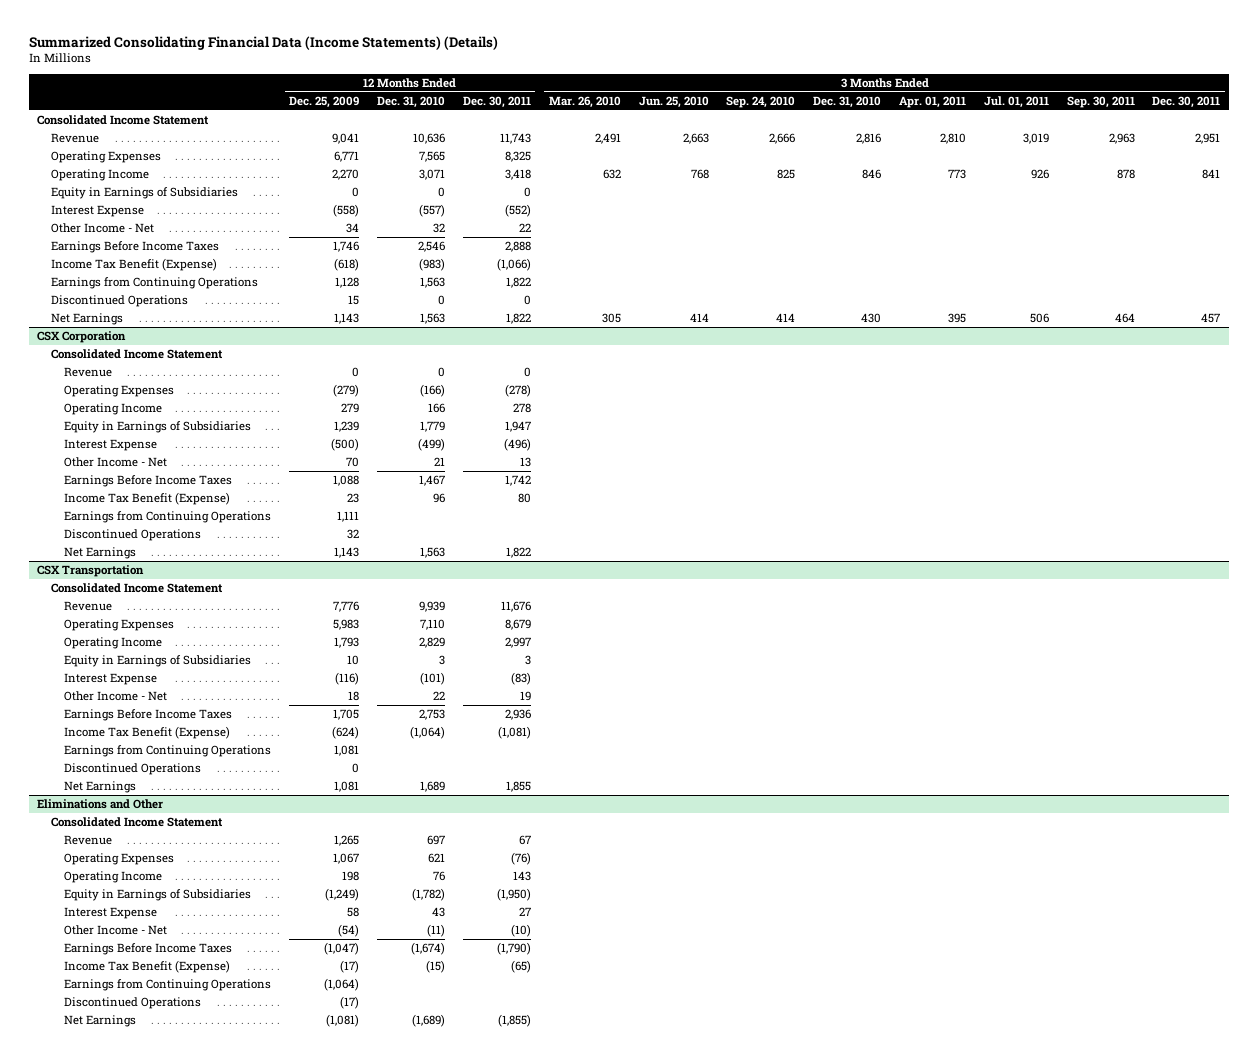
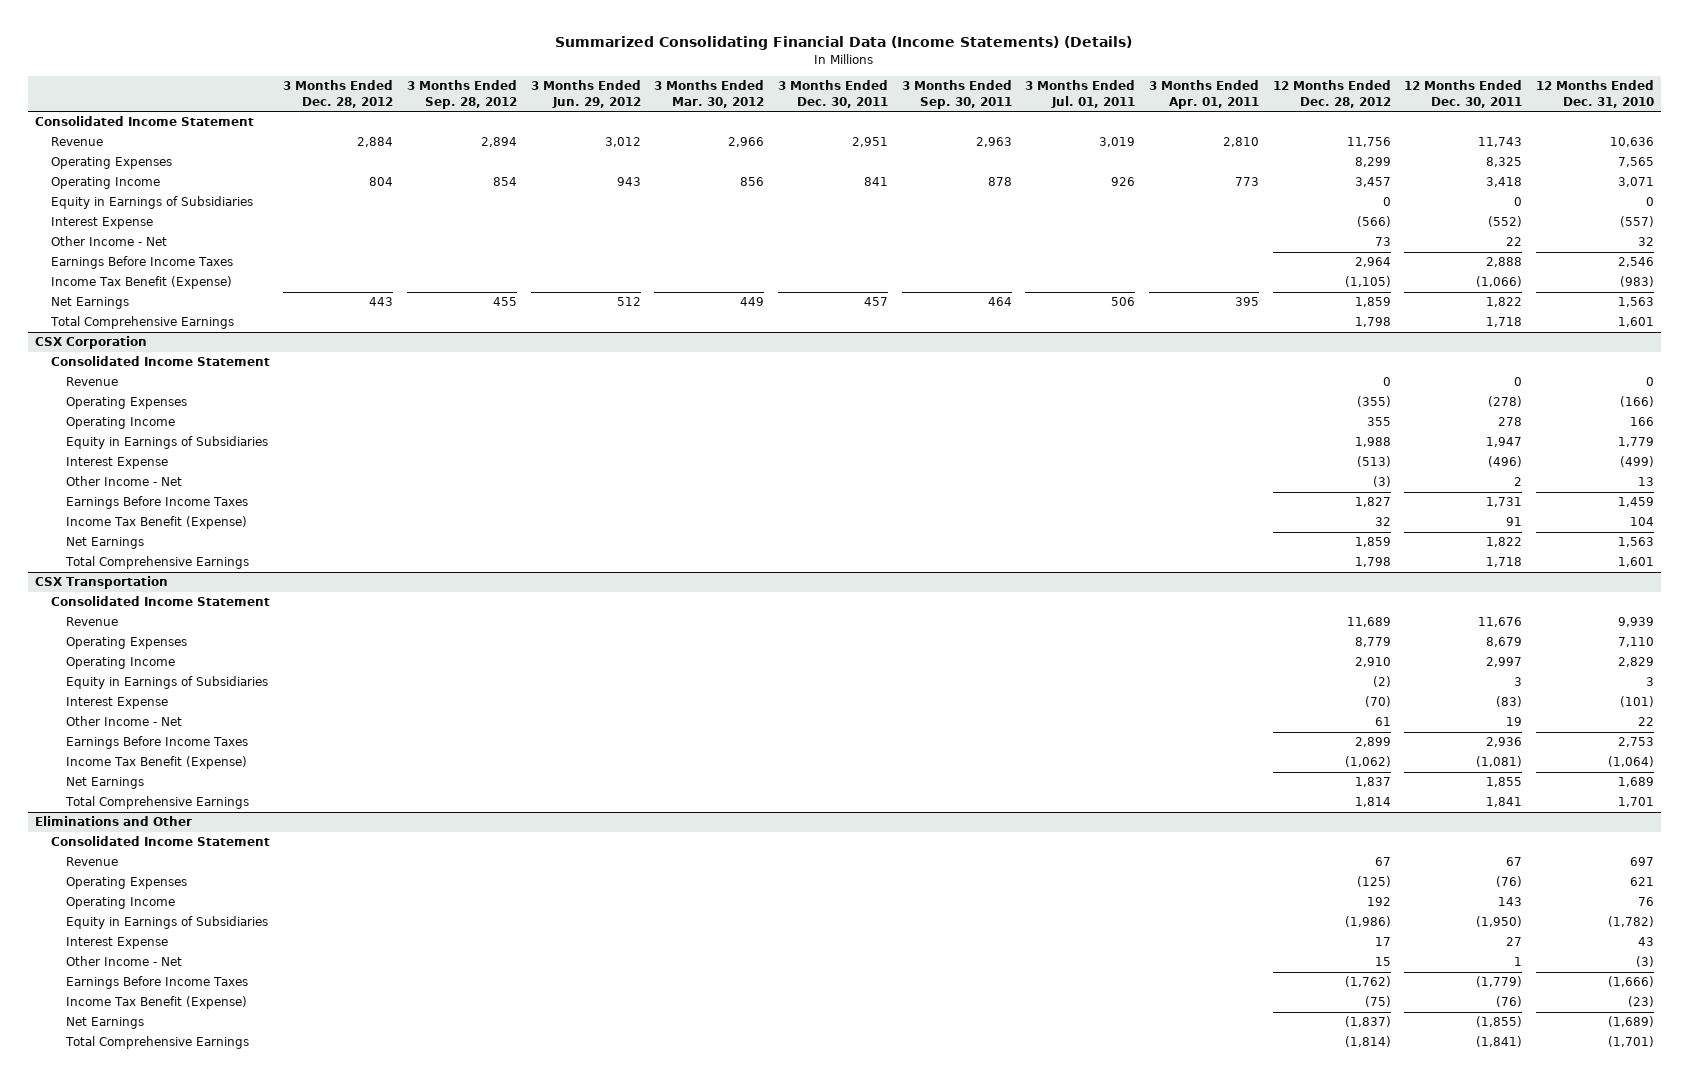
[289,95,360,108] Dec. 25, 2009 -> none
[548,95,621,108] Mar. 26, 2010 -> none
[638,95,709,108] Jun. 25, 2010 -> none
[726,95,796,108] Sep. 24, 2010 -> none
[813,95,882,108] Dec. 31, 2010 -> none
none -> [283,80,394,108] 3 Months Ended Dec. 28, 2012
none -> [406,80,517,109] 3 Months Ended Sep. 28, 2012
none -> [530,80,641,108] 3 Months Ended Jun. 29, 2012
none -> [654,80,765,108] 3 Months Ended Mar. 30, 2012
none -> [1272,80,1391,108] 12 Months Ended Dec. 28, 2012
[50,277,258,290] Earnings from Continuing Operations -> none
[50,295,188,308] Discontinued Operations -> none
none -> [49,316,234,330] Total Comprehensive Earnings
[64,511,272,524] Earnings from Continuing Operations -> none
[64,529,202,542] Discontinued Operations -> none
[434,457,446,467] 21 -> [1637,477,1654,487] 13
[519,457,531,468] 13 -> [1514,477,1523,487] 2
[419,475,446,487] 1,467 -> [1617,497,1654,508] 1,459
[504,475,531,487] 1,742 -> [1486,497,1523,508] 1,731
[433,493,446,504] 96 -> [1629,517,1654,527] 104
[517,493,531,504] 80 -> [1506,517,1523,527] 91
none -> [65,556,250,570] Total Comprehensive Earnings
[64,745,272,758] Earnings from Continuing Operations -> none
[64,763,202,776] Discontinued Operations -> none
none -> [65,796,250,810] Total Comprehensive Earnings
[64,979,272,992] Earnings from Continuing Operations -> none
[64,997,202,1010] Discontinued Operations -> none
[427,924,446,938] (11) -> [1635,956,1654,968] (3)
[510,924,531,938] (10) -> [1514,957,1523,967] 1
[411,942,446,956] (1,674) -> [1607,976,1654,988] (1,666)
[496,942,531,956] (1,790) -> [1476,976,1523,988] (1,779)
[426,960,446,974] (15) -> [1627,996,1654,1008] (23)
[510,960,531,974] (65) -> [1496,996,1523,1008] (76)
none -> [65,1036,250,1050] Total Comprehensive Earnings

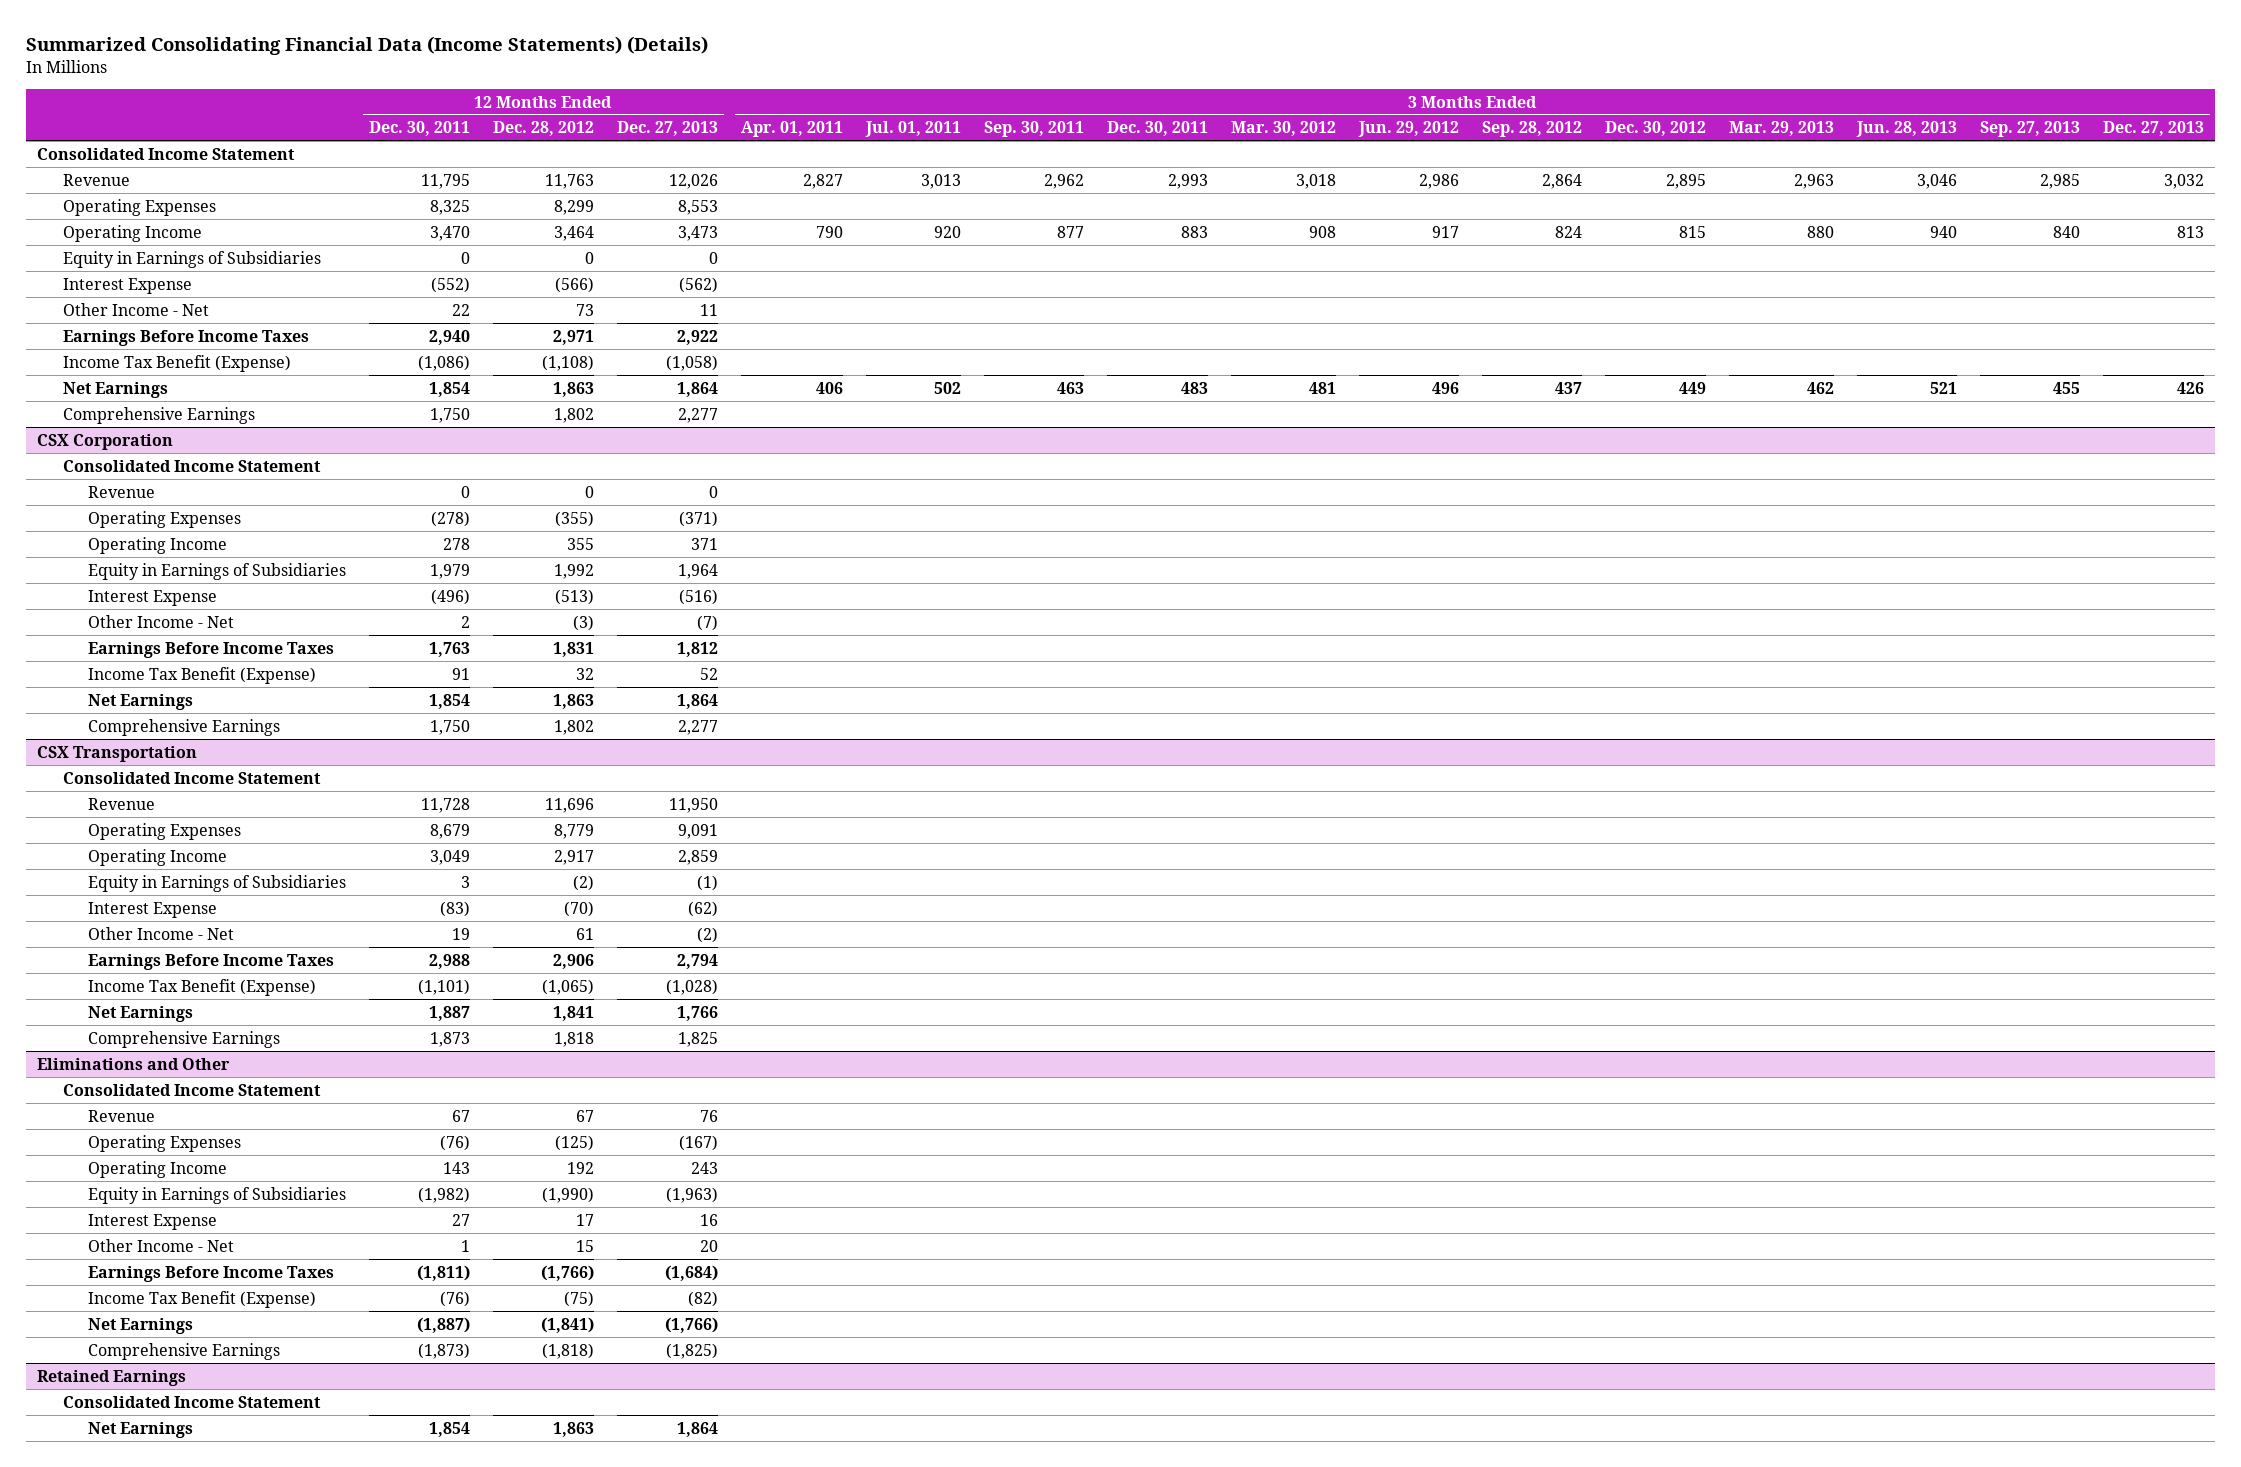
[283,80,394,108] 3 Months Ended Dec. 28, 2012 -> none
[1535,80,1654,108] 12 Months Ended Dec. 31, 2010 -> none
none -> [616,121,718,137] Dec. 27, 2013
none -> [1604,121,1706,137] Dec. 30, 2012
none -> [1728,121,1834,137] Mar. 29, 2013
none -> [1855,121,1957,138] Jun. 28, 2013
none -> [1979,121,2080,138] Sep. 27, 2013
none -> [2102,121,2204,137] Dec. 27, 2013
[480,137,517,148] 2,894 -> [1541,173,1582,189] 2,864
[604,137,641,148] 3,012 -> [1418,173,1459,189] 2,986
[728,137,765,148] 2,966 -> [1295,173,1336,189] 3,018
[851,137,888,148] 2,951 -> [1167,173,1208,189] 2,993
[975,137,1012,148] 2,963 -> [1043,173,1084,189] 2,962
[1099,137,1136,148] 3,019 -> [920,173,961,189] 3,013
[1222,137,1259,148] 2,810 -> [802,173,843,189] 2,827
[1346,137,1391,148] 11,756 -> [544,173,594,189] 11,763
[1478,137,1523,148] 11,743 -> [420,173,470,189] 11,795
[492,177,517,187] 854 -> [1554,225,1582,238] 824
[616,177,641,187] 943 -> [1431,225,1459,238] 917
[740,177,765,187] 856 -> [1308,225,1336,238] 908
[863,177,888,187] 841 -> [1180,225,1208,238] 883
[987,177,1012,187] 878 -> [1056,225,1084,238] 877
[1111,177,1136,187] 926 -> [933,225,961,238] 920
[1234,177,1259,187] 773 -> [815,225,843,238] 790
[1354,177,1391,188] 3,457 -> [553,225,594,241] 3,464
[1486,177,1523,188] 3,418 -> [429,225,470,241] 3,470
[1354,257,1391,268] 2,964 -> [552,329,594,345] 2,971
[1486,257,1523,268] 2,888 -> [428,329,470,345] 2,940
[1344,276,1391,288] (1,105) -> [541,354,594,371] (1,108)
[1476,276,1523,288] (1,066) -> [417,354,470,371] (1,086)
[492,297,517,307] 455 -> [1554,381,1582,394] 437
[616,297,641,307] 512 -> [1431,381,1459,394] 496
[740,297,765,307] 449 -> [1308,381,1336,394] 481
[863,297,888,307] 457 -> [1180,381,1208,394] 483
[987,297,1012,307] 464 -> [1056,381,1084,394] 463
[1111,297,1136,307] 506 -> [933,381,961,394] 502
[1234,297,1259,307] 395 -> [815,381,843,394] 406
[1354,297,1391,308] 1,859 -> [552,381,594,397] 1,863
[1486,297,1523,308] 1,822 -> [428,381,470,397] 1,854
[49,316,234,330] Total Comprehensive Earnings -> [62,406,255,424] Comprehensive Earnings
[1354,317,1391,328] 1,798 -> [553,407,594,423] 1,802
[1486,317,1523,328] 1,718 -> [429,407,470,423] 1,750
[1354,437,1391,448] 1,988 -> [553,563,594,579] 1,992
[1486,437,1523,448] 1,947 -> [429,563,470,579] 1,979
[1354,497,1391,508] 1,827 -> [552,641,594,657] 1,831
[1486,497,1523,508] 1,731 -> [428,641,470,657] 1,763
[1354,537,1391,548] 1,859 -> [552,693,594,709] 1,863
[1486,537,1523,548] 1,822 -> [428,693,470,709] 1,854
[65,556,250,570] Total Comprehensive Earnings -> [87,718,280,736] Comprehensive Earnings
[1354,557,1391,568] 1,798 -> [553,719,594,735] 1,802
[1486,557,1523,568] 1,718 -> [429,719,470,735] 1,750
[1346,617,1391,628] 11,689 -> [544,797,594,813] 11,696
[1478,617,1523,628] 11,676 -> [420,797,470,813] 11,728
[1354,657,1391,668] 2,910 -> [553,849,594,865] 2,917
[1486,657,1523,668] 2,997 -> [429,849,470,865] 3,049
[1354,737,1391,748] 2,899 -> [552,953,594,969] 2,906
[1486,737,1523,748] 2,936 -> [428,953,470,969] 2,988
[1344,756,1391,768] (1,062) -> [541,978,594,995] (1,065)
[1476,756,1523,768] (1,081) -> [417,978,470,995] (1,101)
[1354,777,1391,788] 1,837 -> [552,1005,594,1021] 1,841
[1486,777,1523,788] 1,855 -> [428,1005,470,1021] 1,887
[65,796,250,810] Total Comprehensive Earnings -> [87,1030,280,1048] Comprehensive Earnings
[1354,797,1391,808] 1,814 -> [553,1031,594,1047] 1,818
[1486,797,1523,808] 1,841 -> [429,1031,470,1047] 1,873
[1344,916,1391,928] (1,986) -> [541,1186,594,1203] (1,990)
[1476,916,1523,928] (1,950) -> [417,1186,470,1203] (1,982)
[1344,976,1391,988] (1,762) -> [540,1264,594,1281] (1,766)
[1476,976,1523,988] (1,779) -> [416,1264,470,1281] (1,811)
[1344,1016,1391,1028] (1,837) -> [540,1316,594,1333] (1,841)
[1476,1016,1523,1028] (1,855) -> [416,1316,470,1333] (1,887)
[65,1036,250,1050] Total Comprehensive Earnings -> [87,1342,280,1360] Comprehensive Earnings
[1344,1036,1391,1048] (1,814) -> [541,1342,594,1359] (1,818)
[1476,1036,1523,1048] (1,841) -> [417,1342,470,1359] (1,873)
none -> [37,1369,187,1386] Retained Earnings
none -> [62,1395,321,1408] Consolidated Income Statement
none -> [87,1421,193,1438] Net Earnings

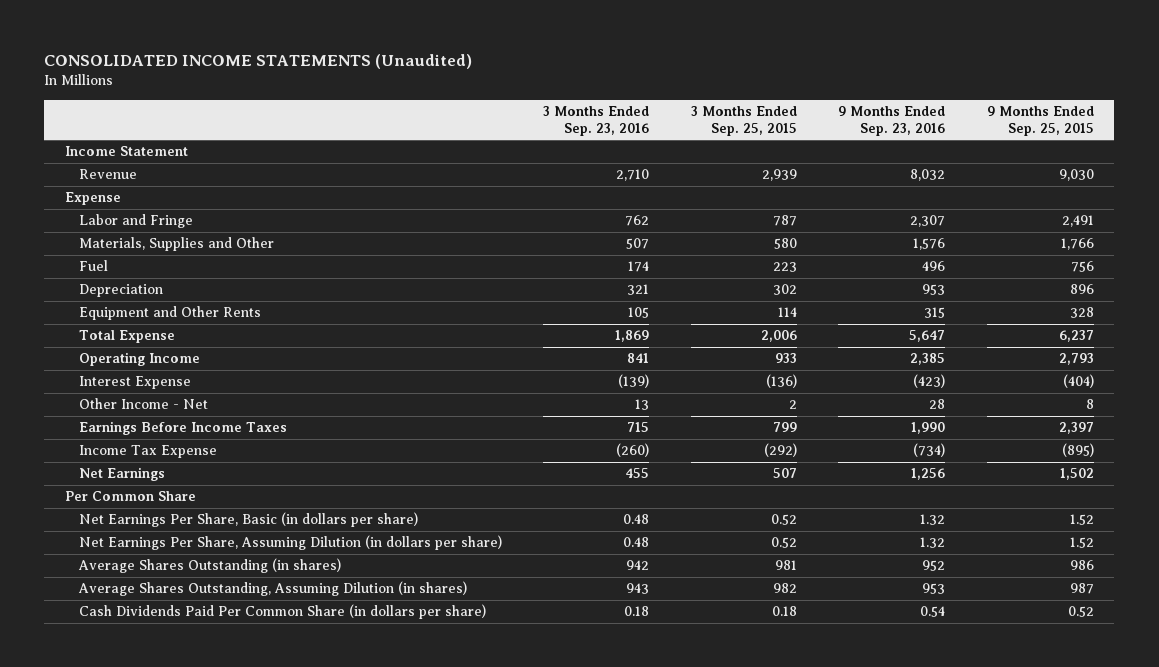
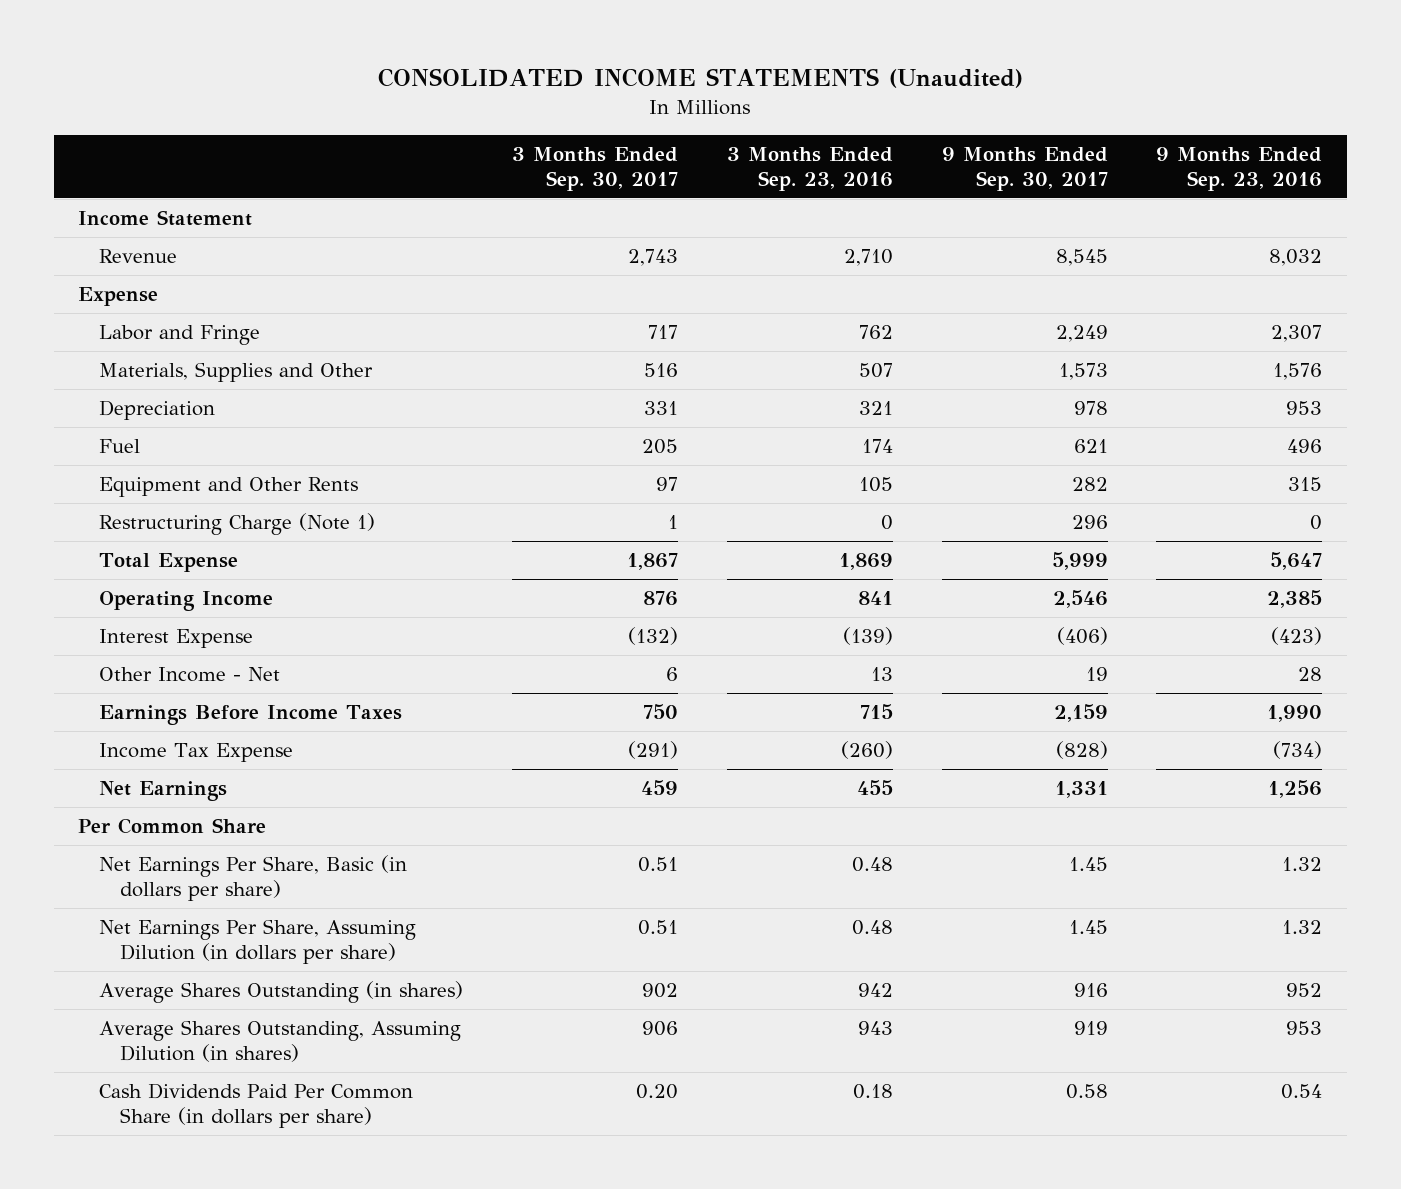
[690,105,797,136] 3 Months Ended Sep. 25, 2015 -> none
[986,105,1094,136] 9 Months Ended Sep. 25, 2015 -> none
none -> [512,147,679,191] 3 Months Ended Sep. 30, 2017
none -> [941,147,1108,191] 9 Months Ended Sep. 30, 2017
[78,260,108,272] Fuel -> [99,439,141,454] Fuel
none -> [99,513,376,536] Restructuring Charge (Note 1)

